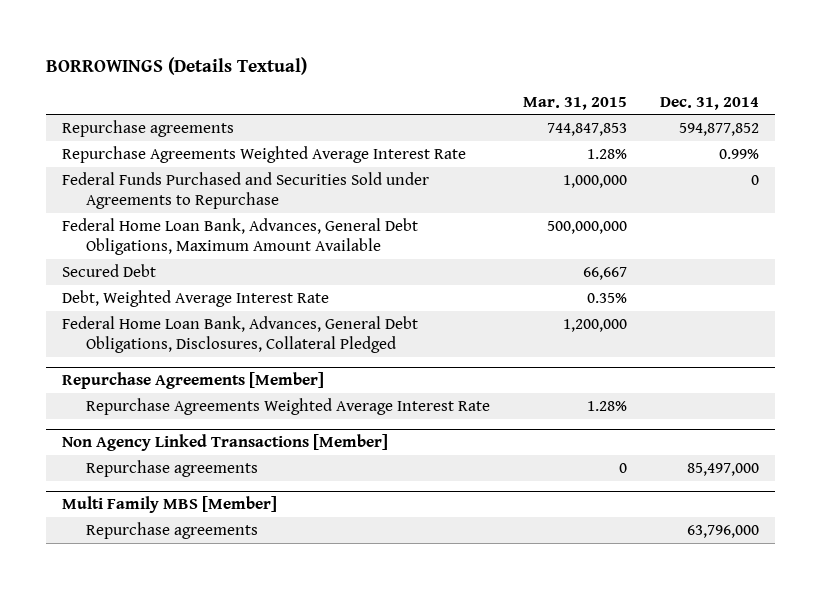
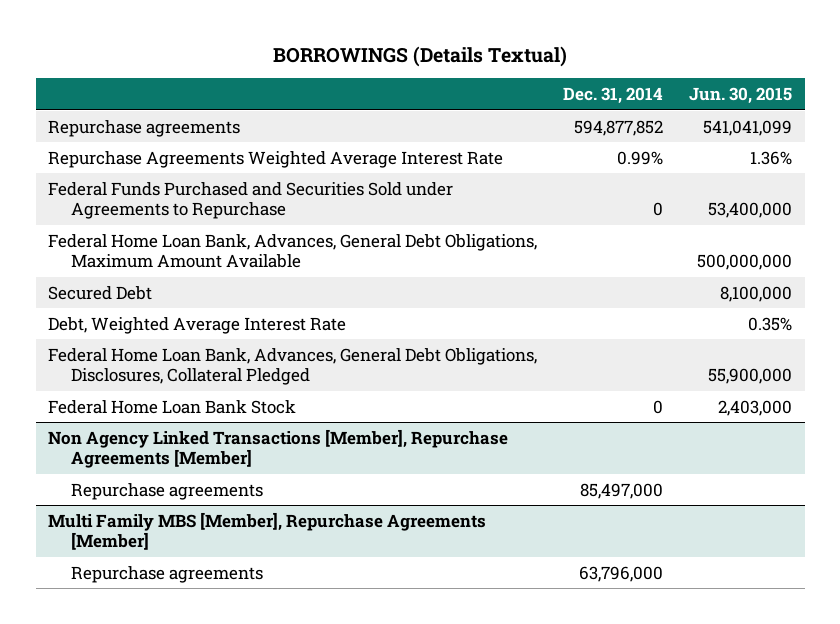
[523,96,628,110] Mar. 31, 2015 -> none
none -> [688,87,792,105] Jun. 30, 2015
[62,372,325,390] Repurchase Agreements [Member] -> none
[86,398,491,416] Repurchase Agreements Weighted Average Interest Rate -> none
none -> [48,399,297,414] Federal Home Loan Bank Stock
[62,434,389,452] Non Agency Linked Transactions [Member] -> [48,428,509,469] Non Agency Linked Transactions [Member], Repurchase Agreements [Member]
[62,496,278,514] Multi Family MBS [Member] -> [48,511,487,551] Multi Family MBS [Member], Repurchase Agreements [Member]

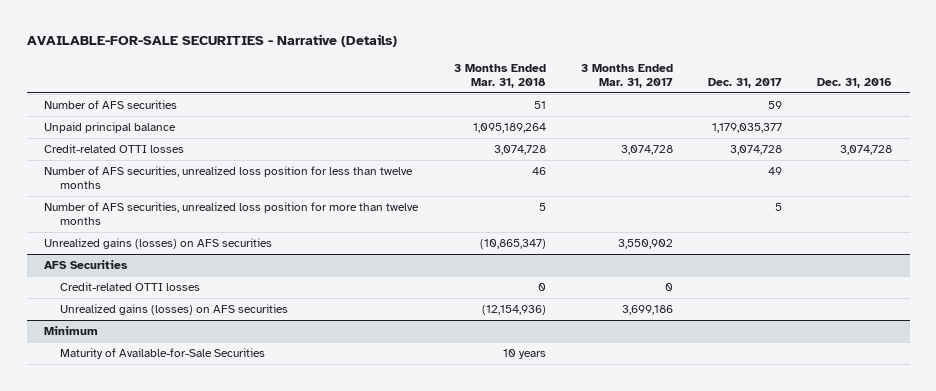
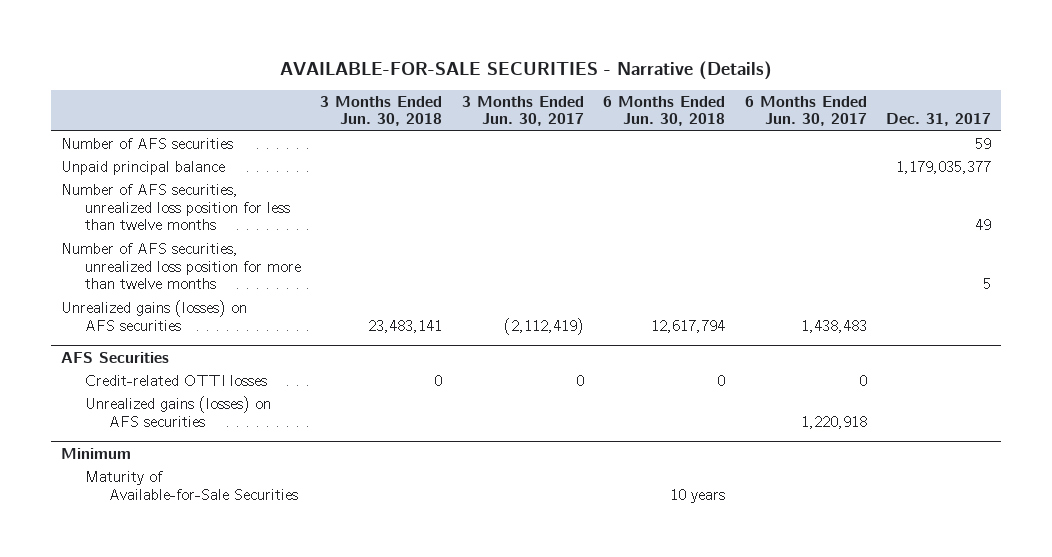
[453,64,546,89] 3 Months Ended Mar. 31, 2018 -> none
[580,64,673,89] 3 Months Ended Mar. 31, 2017 -> none
[817,78,893,89] Dec. 31, 2016 -> none
none -> [320,95,443,127] 3 Months Ended Jun. 30, 2018
none -> [461,95,584,127] 3 Months Ended Jun. 30, 2017
none -> [603,95,726,127] 6 Months Ended Jun. 30, 2018
none -> [744,95,867,127] 6 Months Ended Jun. 30, 2017
[44,143,185,153] Credit-related OTTI losses -> none

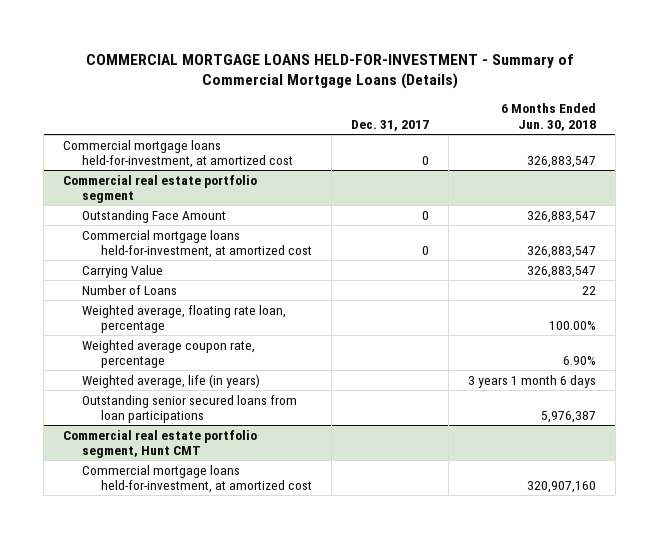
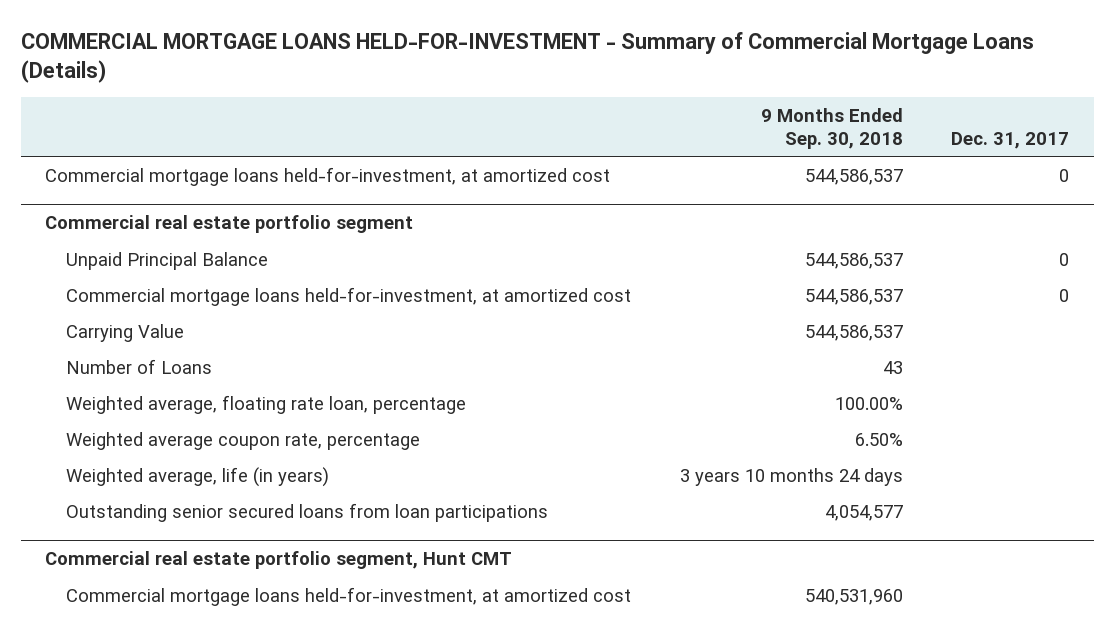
[500,103,596,131] 6 Months Ended Jun. 30, 2018 -> none
none -> [760,107,903,149] 9 Months Ended Sep. 30, 2018
[82,209,227,223] Outstanding Face Amount -> [66,251,269,270] Unpaid Principal Balance

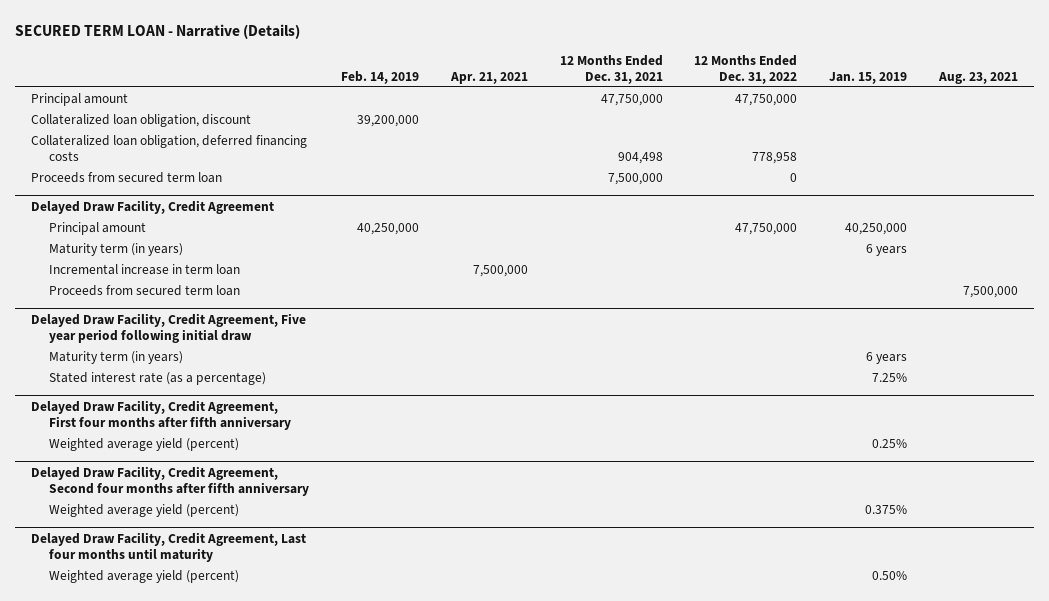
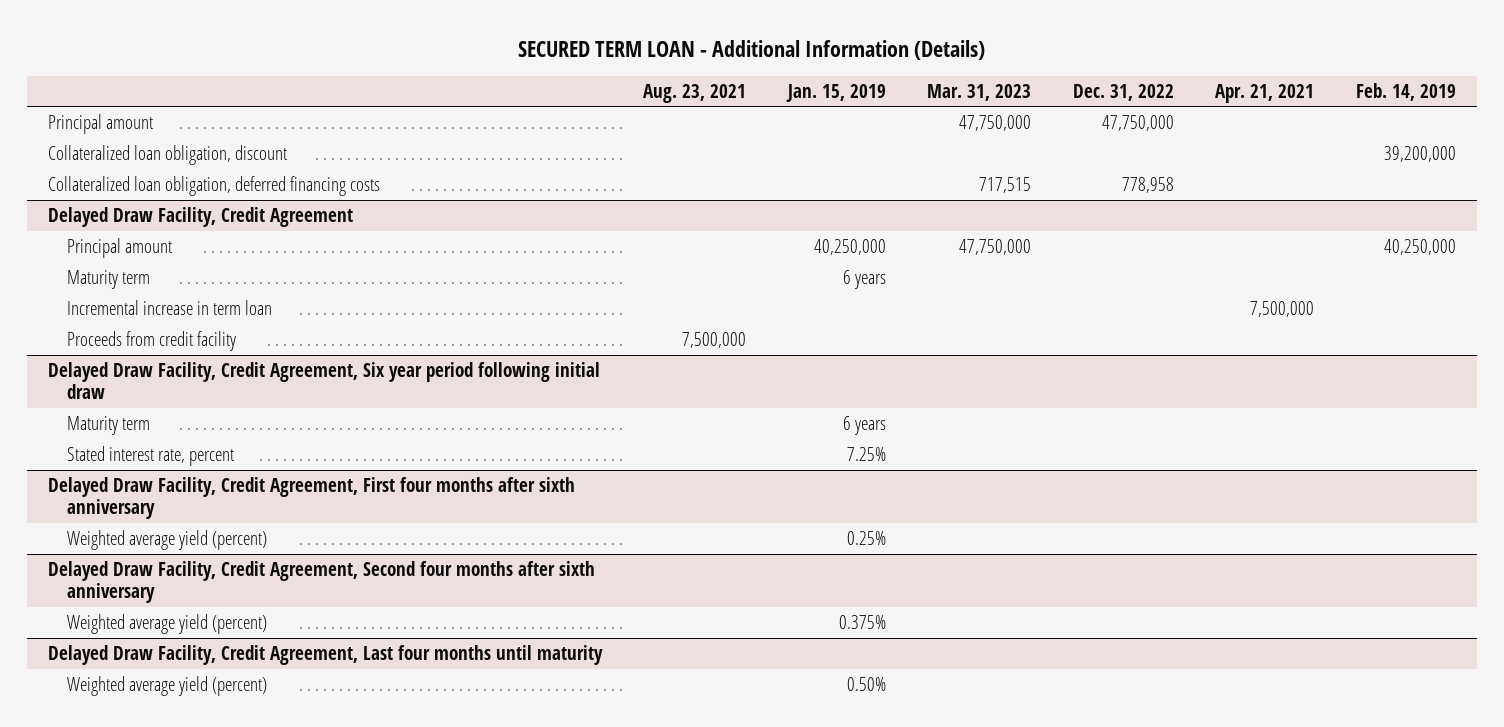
[15,24,301,40] SECURED TERM LOAN - Narrative (Details) -> [517,39,985,60] SECURED TERM LOAN - Additional Information (Details)
[559,55,663,84] 12 Months Ended Dec. 31, 2021 -> none
[694,55,798,84] 12 Months Ended Dec. 31, 2022 -> none
none -> [927,83,1032,101] Mar. 31, 2023
none -> [1072,83,1174,101] Dec. 31, 2022
[31,172,223,184] Proceeds from secured term loan -> none
[48,243,183,257] Maturity term (in years) -> [66,270,150,290] Maturity term
[48,285,240,297] Proceeds from secured term loan -> [66,331,236,352] Proceeds from credit facility
[31,312,307,343] Delayed Draw Facility, Credit Agreement, Five year period following initial draw -> [47,362,600,400] Delayed Draw Facility, Credit Agreement, Six year period following initial draw
[48,351,183,365] Maturity term (in years) -> [66,416,150,436] Maturity term
[48,372,266,386] Stated interest rate (as a percentage) -> [66,446,234,467] Stated interest rate, percent
[31,399,291,430] Delayed Draw Facility, Credit Agreement, First four months after fifth anniversary -> [47,477,575,520] Delayed Draw Facility, Credit Agreement, First four months after sixth anniversary
[31,465,309,496] Delayed Draw Facility, Credit Agreement, Second four months after fifth anniversary -> [47,561,595,604] Delayed Draw Facility, Credit Agreement, Second four months after sixth anniversary

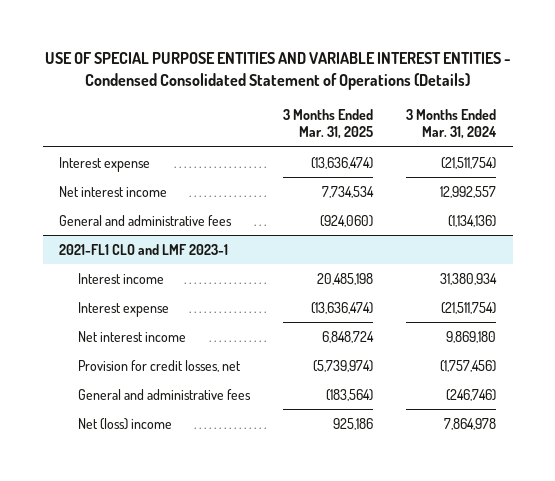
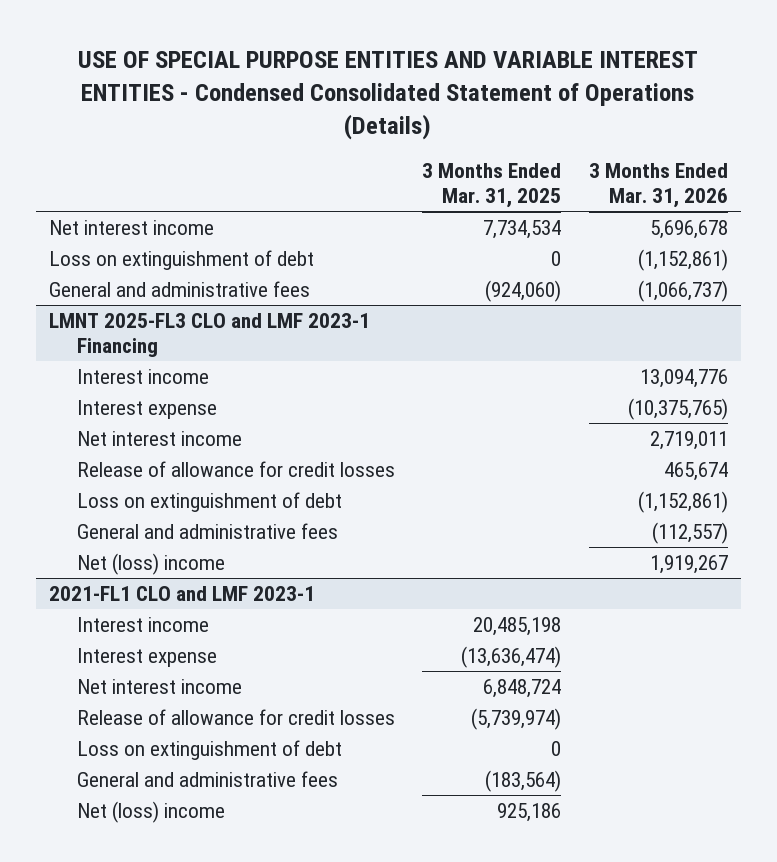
[406,108,498,140] 3 Months Ended Mar. 31, 2024 -> none
none -> [588,162,728,209] 3 Months Ended Mar. 31, 2026
[59,156,151,172] Interest expense -> none
none -> [49,249,315,270] Loss on extinguishment of debt
none -> [49,312,371,358] LMNT 2025-FL3 CLO and LMF 2023-1 Financing
none -> [76,368,209,384] Interest income
none -> [76,399,217,419] Interest expense
none -> [76,430,242,446] Net interest income
none -> [76,460,395,477] Release of allowance for credit losses
none -> [76,491,342,512] Loss on extinguishment of debt
none -> [76,522,338,539] General and administrative fees
none -> [76,552,225,575] Net (loss) income
[77,359,241,372] Provision for credit losses, net -> [76,708,395,725] Release of allowance for credit losses
none -> [76,739,342,760] Loss on extinguishment of debt

